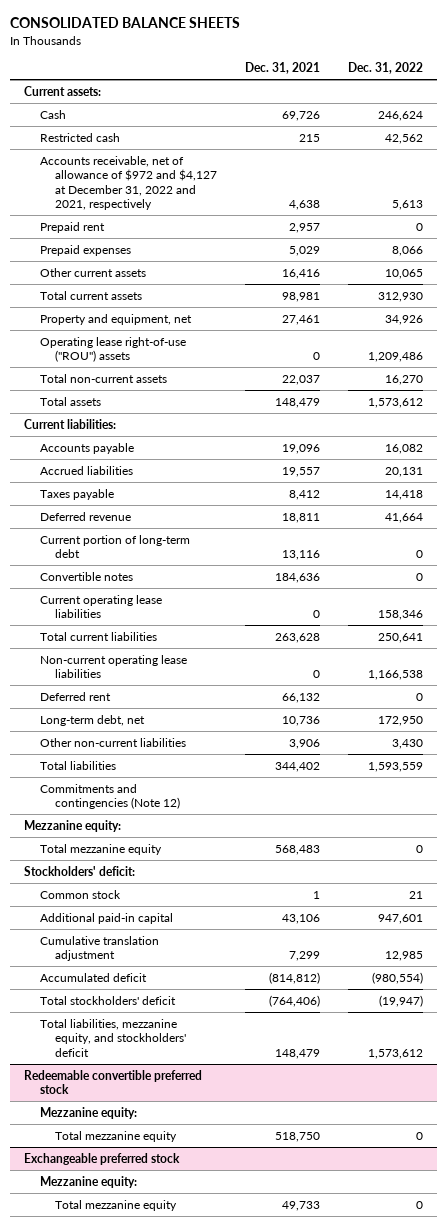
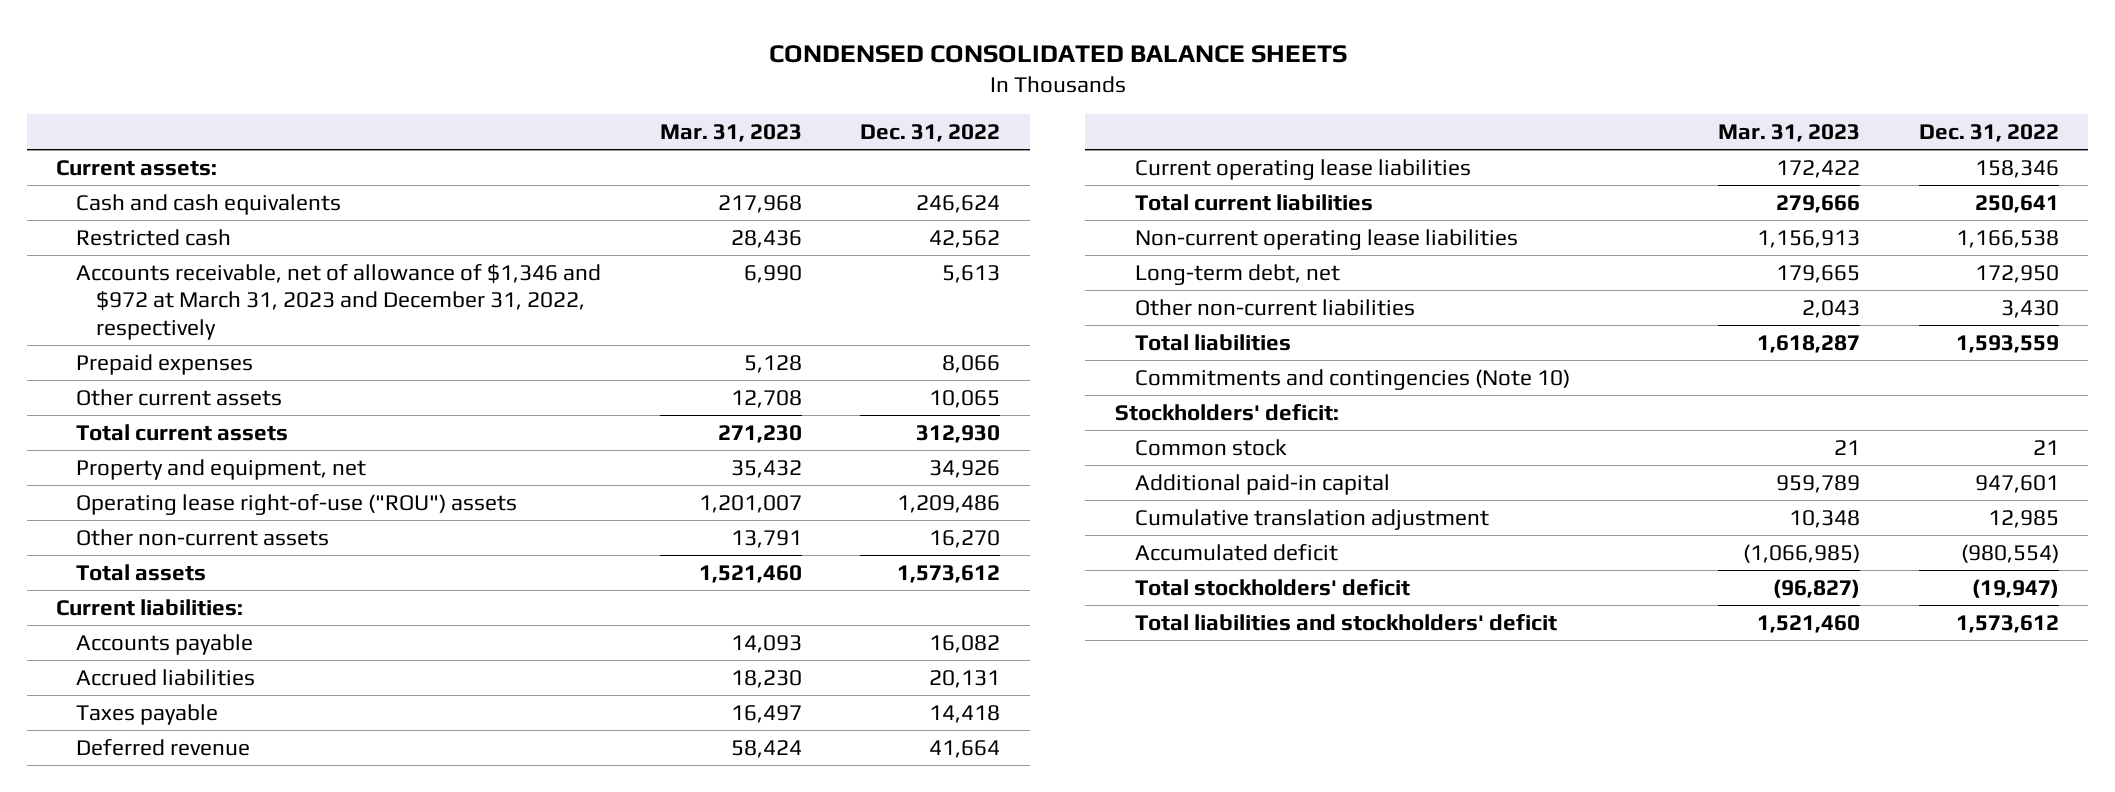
[9,17,240,29] CONSOLIDATED BALANCE SHEETS -> [768,44,1347,63] CONDENSED CONSOLIDATED BALANCE SHEETS
[245,62,321,75] Dec. 31, 2021 -> none
none -> [659,124,802,143] Mar. 31, 2023
[39,109,66,119] Cash -> [76,193,342,215] Cash and cash equivalents
[39,221,105,233] Prepaid rent -> none
[39,155,218,211] Accounts receivable, net of allowance of $972 and $4,127 at December 31, 2022 and 2021, respectively -> [76,263,602,341] Accounts receivable, net of allowance of $1,346 and $972 at March 31, 2023 and December 31, 2022, respectively
[39,373,167,383] Total non-current assets -> [76,528,330,546] Other non-current assets
[39,534,190,559] Current portion of long-term debt -> none
[39,571,133,581] Convertible notes -> none
[39,691,111,701] Deferred rent -> none
[23,819,121,832] Mezzanine equity: -> none
[39,843,162,855] Total mezzanine equity -> none
[39,783,181,810] Commitments and contingencies (Note 12) -> [1134,368,1570,390] Commitments and contingencies (Note 10)
[23,1069,202,1095] Redeemable convertible preferred stock -> none
[39,1106,137,1119] Mezzanine equity: -> none
[55,1130,178,1142] Total mezzanine equity -> none
[23,1152,180,1165] Exchangeable preferred stock -> none
[39,1175,137,1188] Mezzanine equity: -> none
[55,1199,178,1211] Total mezzanine equity -> none
[39,1018,187,1057] Total liabilities, mezzanine equity, and stockholders' deficit -> [1134,613,1557,631] Total liabilities and stockholders' deficit

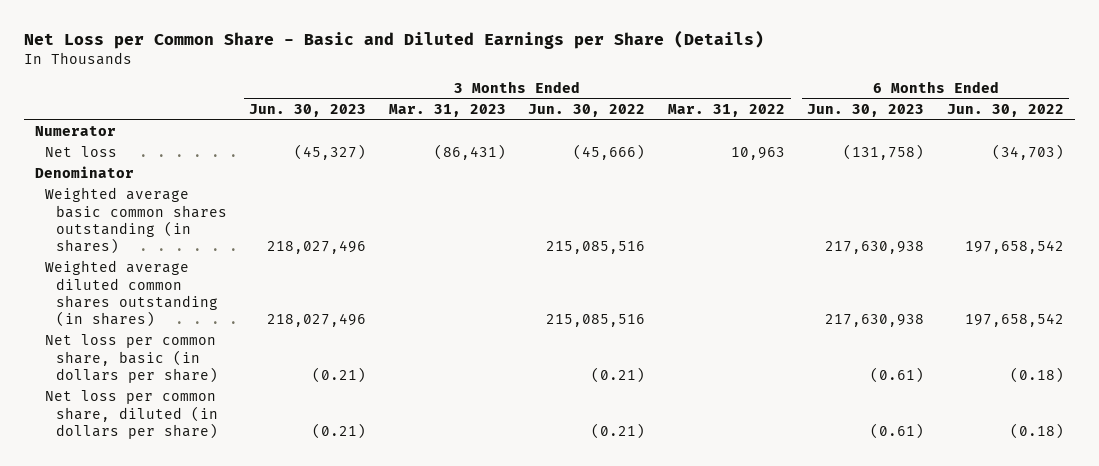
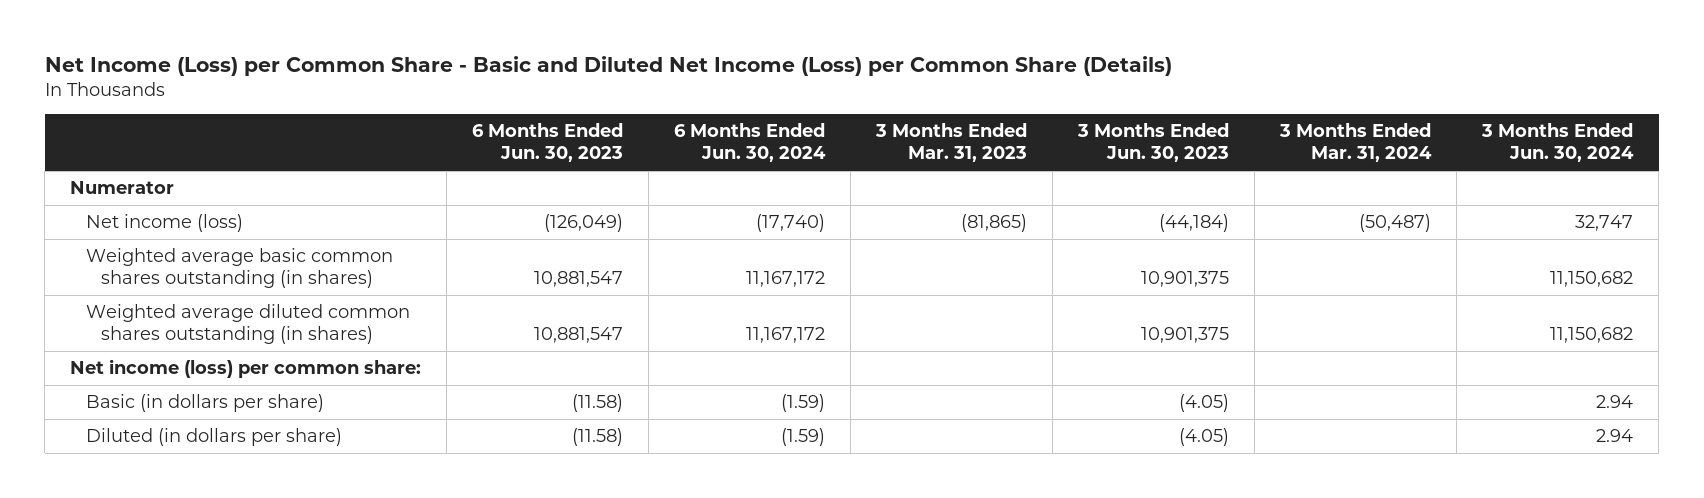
[23,30,764,50] Net Loss per Common Share - Basic and Diluted Earnings per Share (Details) -> [44,56,1172,77] Net Income (Loss) per Common Share - Basic and Diluted Net Income (Loss) per Common Share (Details)
[528,103,646,117] Jun. 30, 2022 -> none
[667,103,785,117] Mar. 31, 2022 -> none
[946,103,1064,117] Jun. 30, 2022 -> none
none -> [674,123,827,163] 6 Months Ended Jun. 30, 2024
none -> [1279,123,1433,163] 3 Months Ended Mar. 31, 2024
none -> [1481,123,1635,163] 3 Months Ended Jun. 30, 2024
[34,166,134,179] Denominator -> none
[45,146,118,158] Net loss -> [85,214,243,233] Net income (loss)
[294,144,367,161] (45,327) -> [1159,214,1230,233] (44,184)
[433,144,506,161] (86,431) -> [961,214,1028,233] (81,865)
[843,144,925,161] (131,758) -> [544,214,624,233] (126,049)
[267,240,367,255] 218,027,496 -> [1141,271,1230,288] 10,901,375
[825,241,925,255] 217,630,938 -> [534,271,624,288] 10,881,547
[267,313,367,328] 218,027,496 -> [1141,327,1230,344] 10,901,375
[825,314,925,328] 217,630,938 -> [534,327,624,344] 10,881,547
none -> [70,359,422,379] Net income (loss) per common share:
[45,334,218,383] Net loss per common share, basic (in dollars per share) -> [85,394,324,413] Basic (in dollars per share)
[312,366,367,383] (0.21) -> [1179,394,1230,413] (4.05)
[870,366,925,383] (0.61) -> [572,394,624,413] (11.58)
[45,390,218,439] Net loss per common share, diluted (in dollars per share) -> [85,428,342,447] Diluted (in dollars per share)
[312,422,367,439] (0.21) -> [1179,428,1230,447] (4.05)
[870,422,925,439] (0.61) -> [572,428,624,447] (11.58)

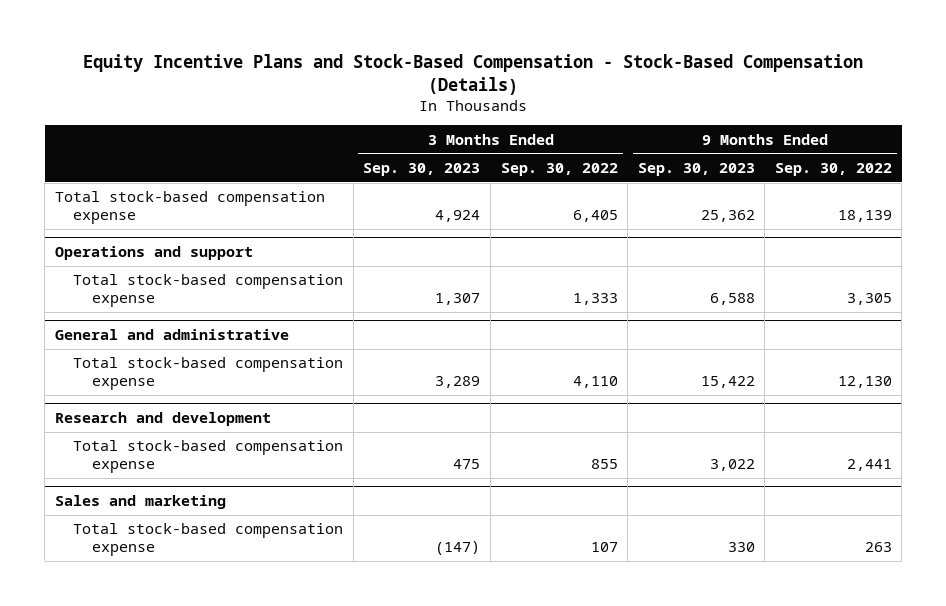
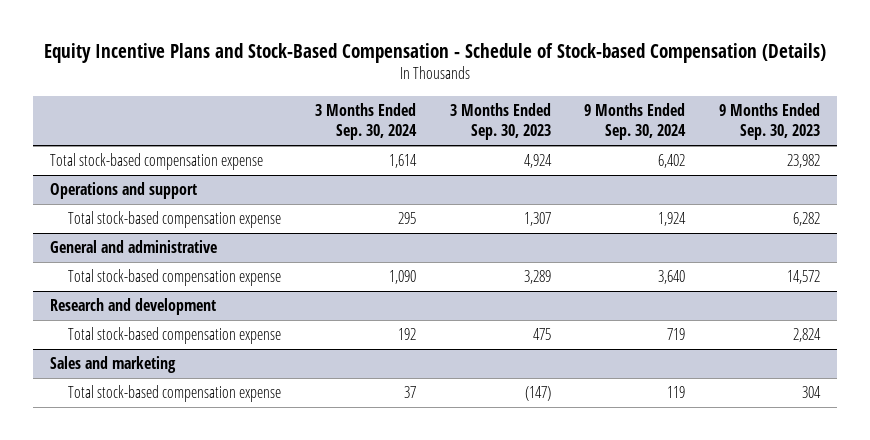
[83,53,864,95] Equity Incentive Plans and Stock-Based Compensation - Stock-Based Compensation (Details) -> [43,42,826,63] Equity Incentive Plans and Stock-Based Compensation - Schedule of Stock-based Compensation (Details)
[500,162,618,176] Sep. 30, 2022 -> none
[774,162,892,176] Sep. 30, 2022 -> none
none -> [315,102,418,141] 3 Months Ended Sep. 30, 2024
none -> [584,102,687,141] 9 Months Ended Sep. 30, 2024
[700,210,755,223] 25,362 -> [787,154,821,169] 23,982
[709,293,755,306] 6,588 -> [793,212,821,227] 6,282
[700,376,755,389] 15,422 -> [787,270,821,285] 14,572
[709,459,755,472] 3,022 -> [793,328,822,343] 2,824
[727,542,755,553] 330 -> [802,386,822,399] 304

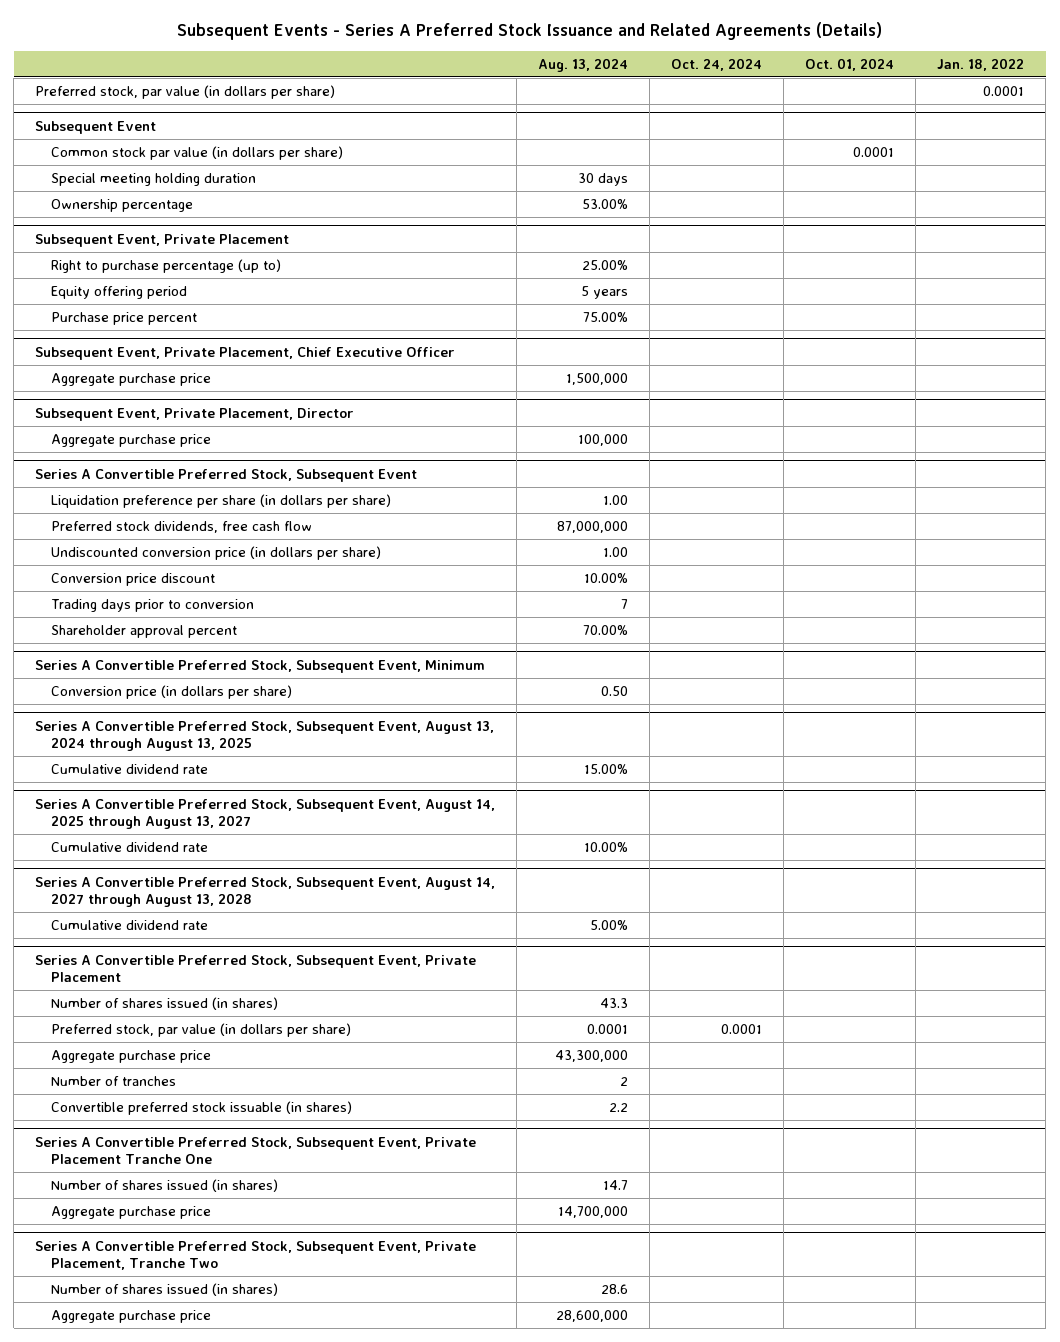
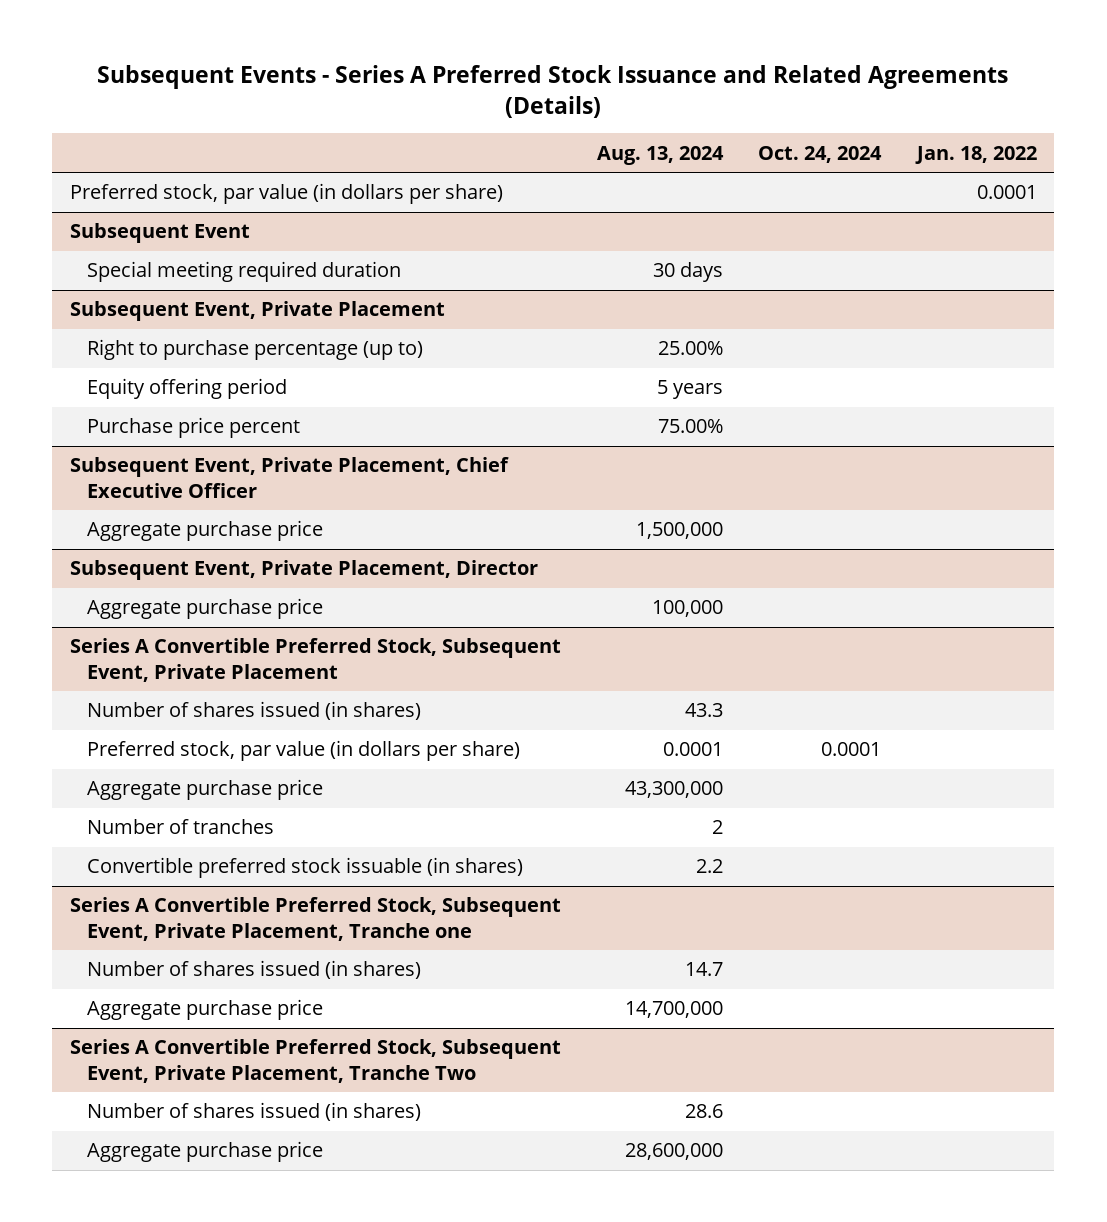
[805,57,895,71] Oct. 01, 2024 -> none
[50,145,343,160] Common stock par value (in dollars per share) -> none
[50,198,193,212] Ownership percentage -> none
[50,172,256,186] Special meeting holding duration -> [87,261,402,283] Special meeting required duration
[35,468,418,482] Series A Convertible Preferred Stock, Subsequent Event -> none
[50,493,391,508] Liquidation preference per share (in dollars per share) -> none
[50,520,312,533] Preferred stock dividends, free cash flow -> none
[50,545,381,560] Undiscounted conversion price (in dollars per share) -> none
[50,572,215,586] Conversion price discount -> none
[50,598,254,612] Trading days prior to conversion -> none
[50,624,237,638] Shareholder approval percent -> none
[35,659,486,673] Series A Convertible Preferred Stock, Subsequent Event, Minimum -> none
[50,684,292,699] Conversion price (in dollars per share) -> none
[35,720,495,752] Series A Convertible Preferred Stock, Subsequent Event, August 13, 2024 through August 13, 2025 -> none
[50,763,208,774] Cumulative dividend rate -> none
[35,798,496,830] Series A Convertible Preferred Stock, Subsequent Event, August 14, 2025 through August 13, 2027 -> none
[50,841,208,852] Cumulative dividend rate -> none
[35,876,496,908] Series A Convertible Preferred Stock, Subsequent Event, August 14, 2027 through August 13, 2028 -> none
[50,919,208,930] Cumulative dividend rate -> none
[35,1136,477,1165] Series A Convertible Preferred Stock, Subsequent Event, Private Placement Tranche One -> [69,897,561,941] Series A Convertible Preferred Stock, Subsequent Event, Private Placement, Tranche one

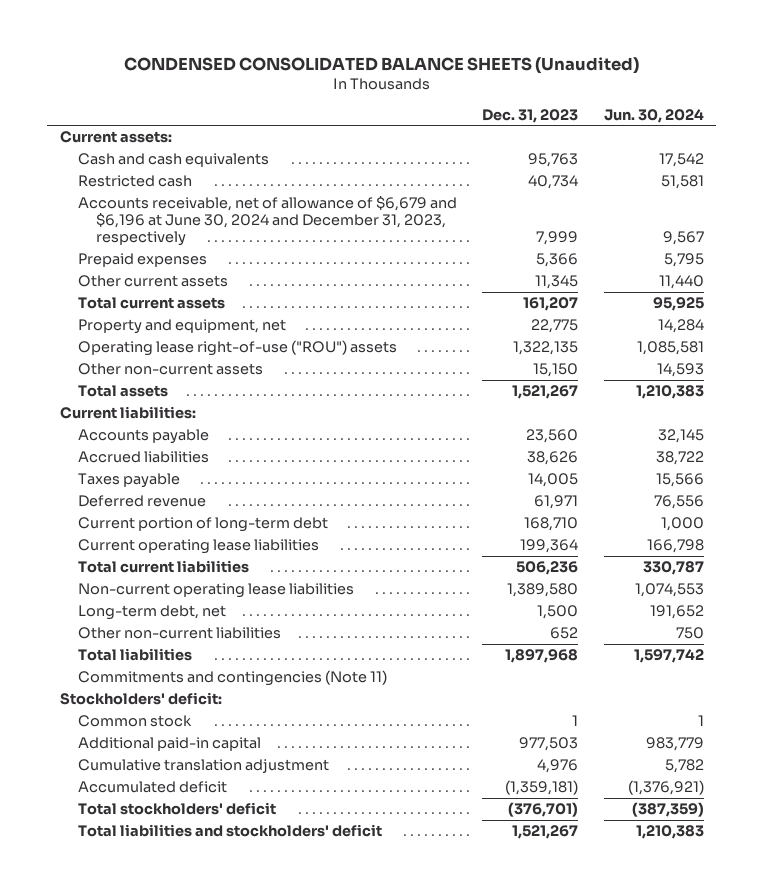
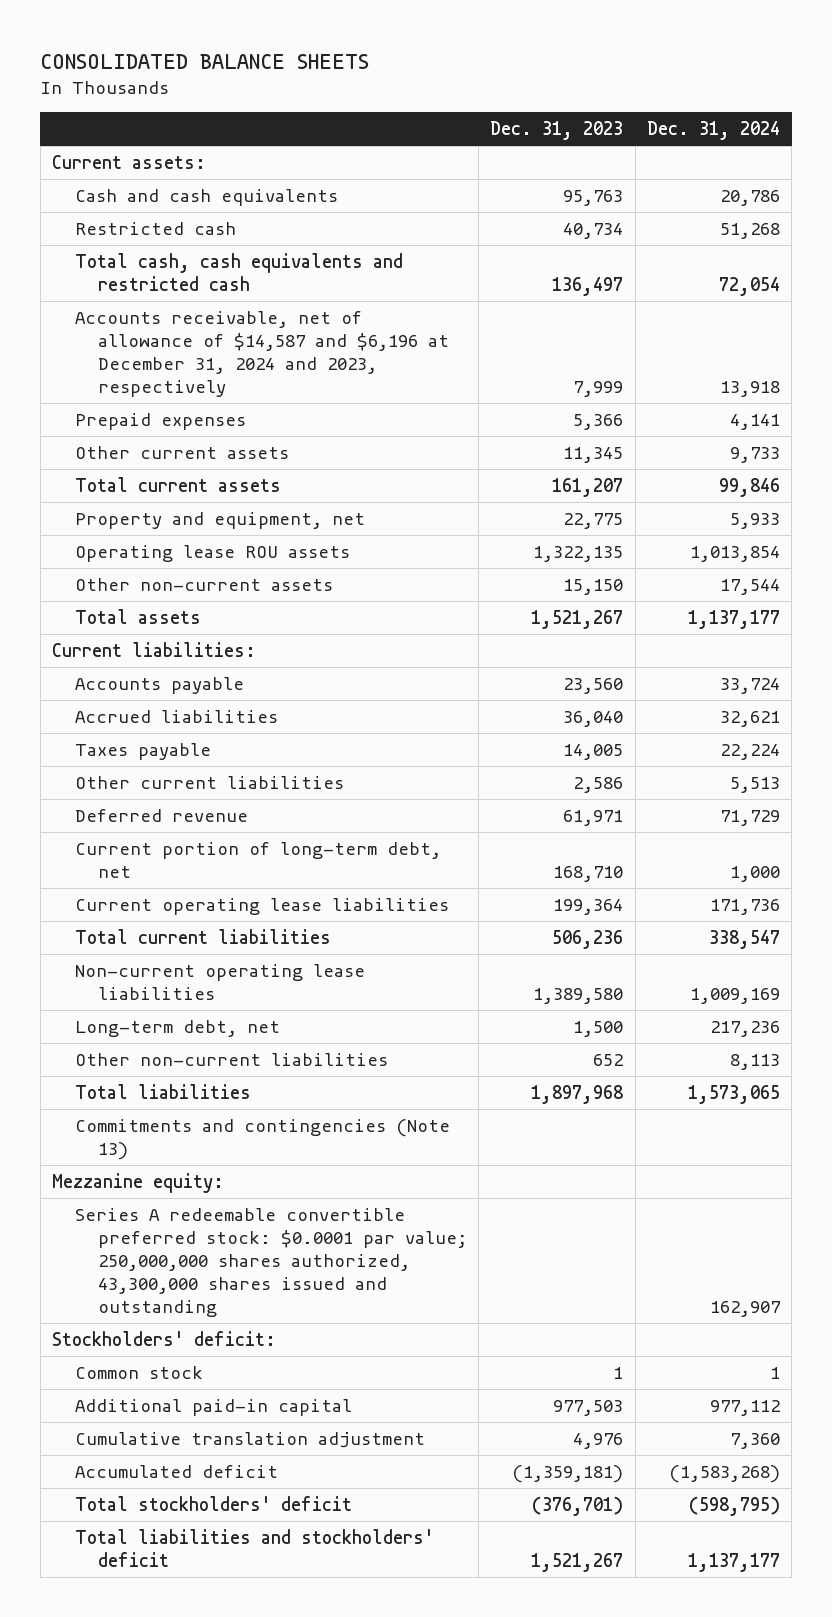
[123,56,639,74] CONDENSED CONSOLIDATED BALANCE SHEETS (Unaudited) -> [40,53,370,69] CONSOLIDATED BALANCE SHEETS
[603,108,704,123] Jun. 30, 2024 -> none
none -> [646,120,780,140] Dec. 31, 2024
none -> [75,252,404,291] Total cash, cash equivalents and restricted cash
[78,196,458,247] Accounts receivable, net of allowance of $6,679 and $6,196 at June 30, 2024 and December 31, 2023, respectively -> [75,310,449,398] Accounts receivable, net of allowance of $14,587 and $6,196 at December 31, 2024 and 2023, respectively
[78,340,398,357] Operating lease right-of-use ("ROU") assets -> [75,544,351,562] Operating lease ROU assets
[527,451,579,466] 38,626 -> [563,710,624,727] 36,040
none -> [75,775,345,789] Other current liabilities
[78,517,329,533] Current portion of long-term debt -> [75,841,442,878] Current portion of long-term debt, net
[78,670,388,687] Commitments and contingencies (Note 11) -> [75,1118,451,1160] Commitments and contingencies (Note 13)
none -> [52,1172,225,1193] Mezzanine equity:
none -> [75,1207,467,1318] Series A redeemable convertible preferred stock: $0.0001 par value; 250,000,000 shares authorized, 43,300,000 shares issued and outstanding

